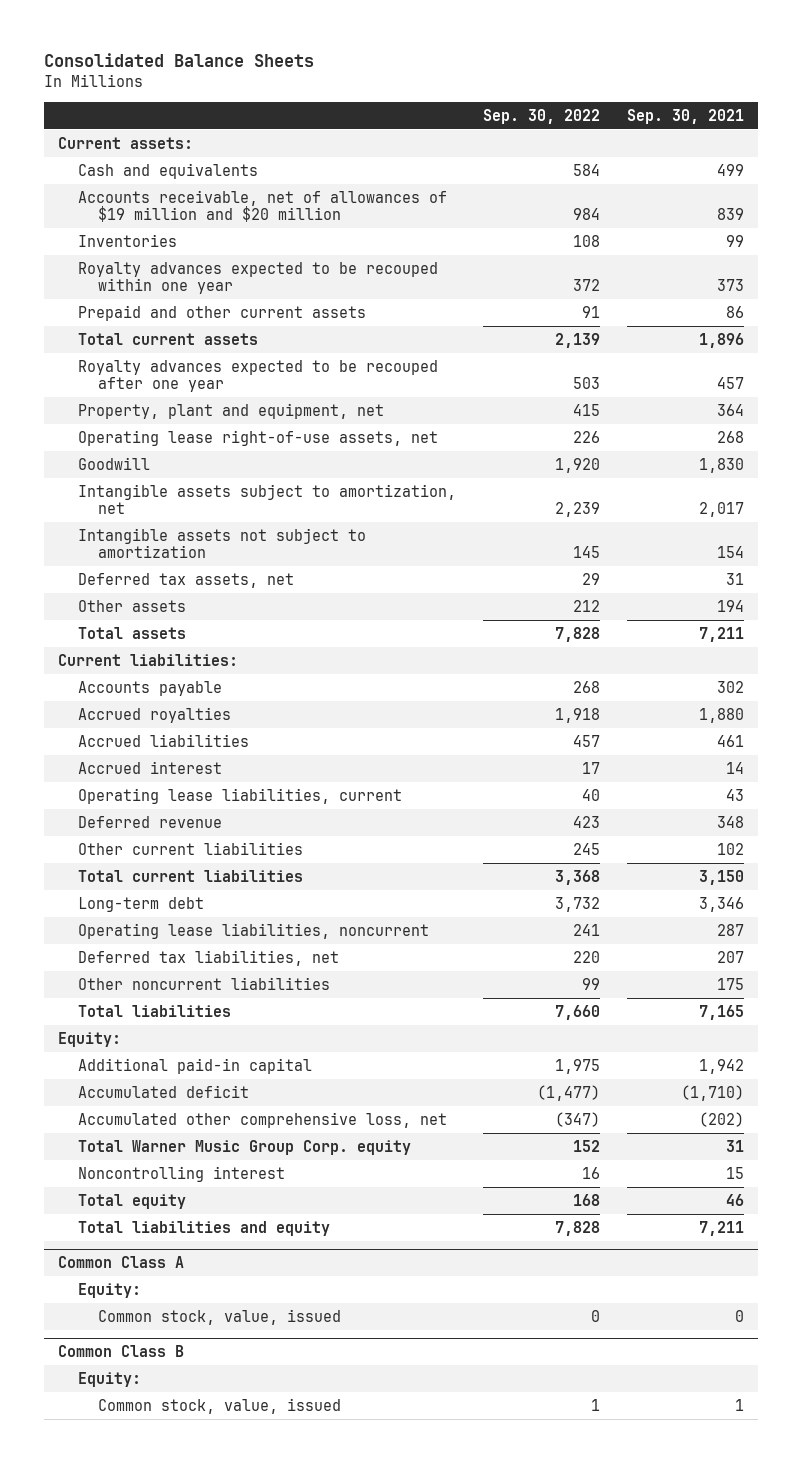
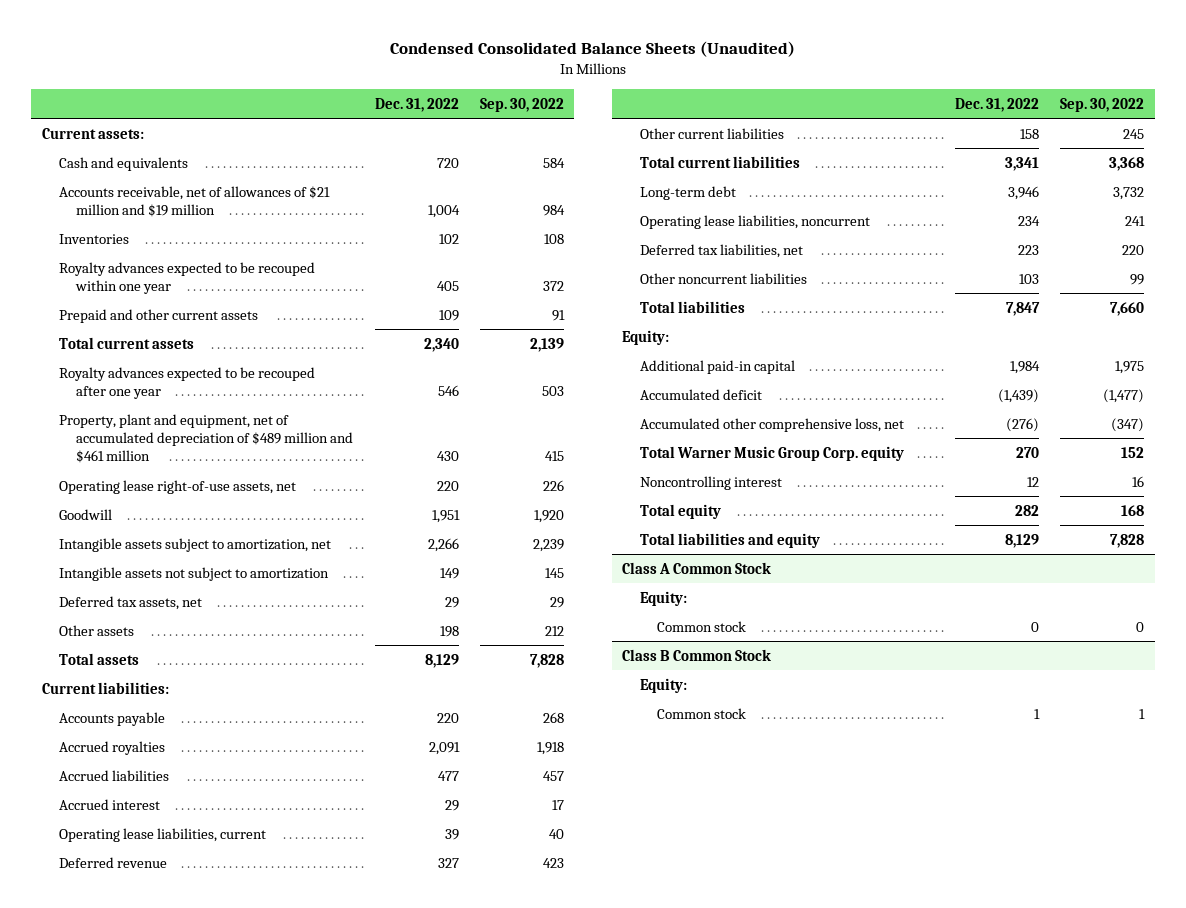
[43,53,314,68] Consolidated Balance Sheets -> [390,41,796,58] Condensed Consolidated Balance Sheets (Unaudited)
[627,108,745,124] Sep. 30, 2021 -> none
none -> [374,97,459,112] Dec. 31, 2022
[77,189,447,223] Accounts receivable, net of allowances of $19 million and $20 million -> [59,185,331,217] Accounts receivable, net of allowances of $21 million and $19 million
[77,402,384,419] Property, plant and equipment, net -> [59,413,354,464] Property, plant and equipment, net of accumulated depreciation of $489 million and $461 million
[57,1256,184,1269] Common Class A -> [622,561,772,574] Class A Common Stock
[97,1308,341,1325] Common stock, value, issued -> [656,620,746,632] Common stock
[57,1345,184,1358] Common Class B -> [622,648,772,661] Class B Common Stock
[97,1397,341,1414] Common stock, value, issued -> [656,707,746,719] Common stock

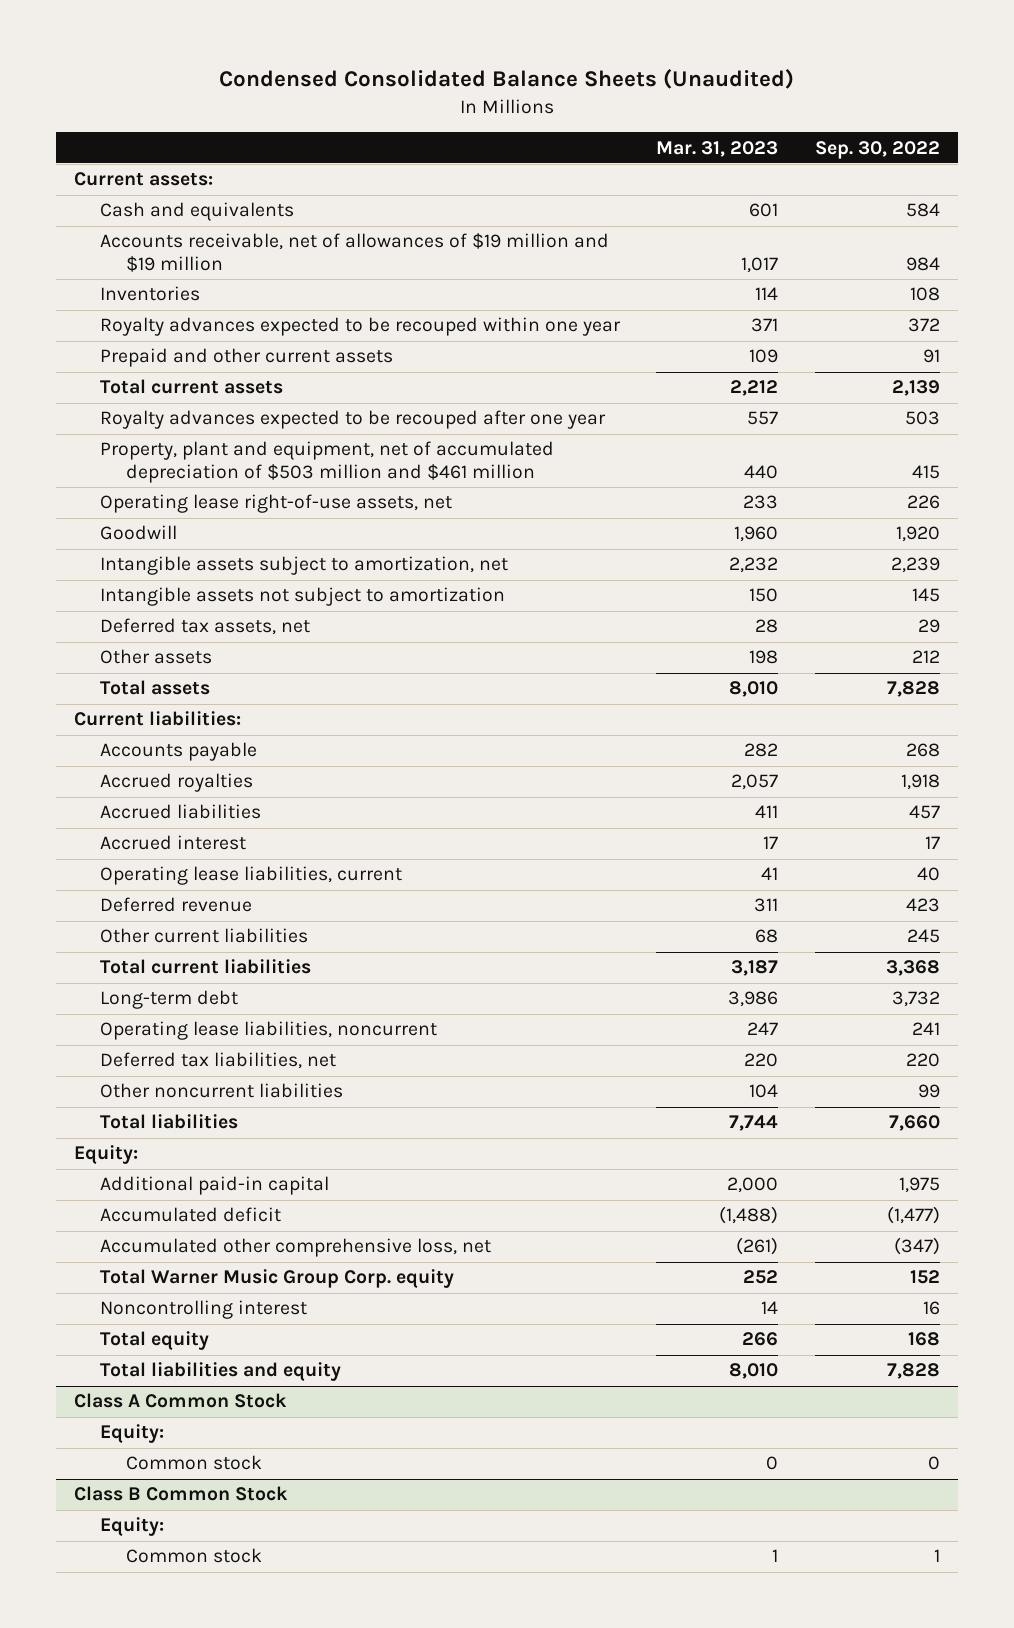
[374,97,459,112] Dec. 31, 2022 -> none
none -> [656,140,779,157] Mar. 31, 2023
[59,185,331,217] Accounts receivable, net of allowances of $21 million and $19 million -> [100,233,610,273] Accounts receivable, net of allowances of $19 million and $19 million
[59,413,354,464] Property, plant and equipment, net of accumulated depreciation of $489 million and $461 million -> [100,441,555,484] Property, plant and equipment, net of accumulated depreciation of $503 million and $461 million

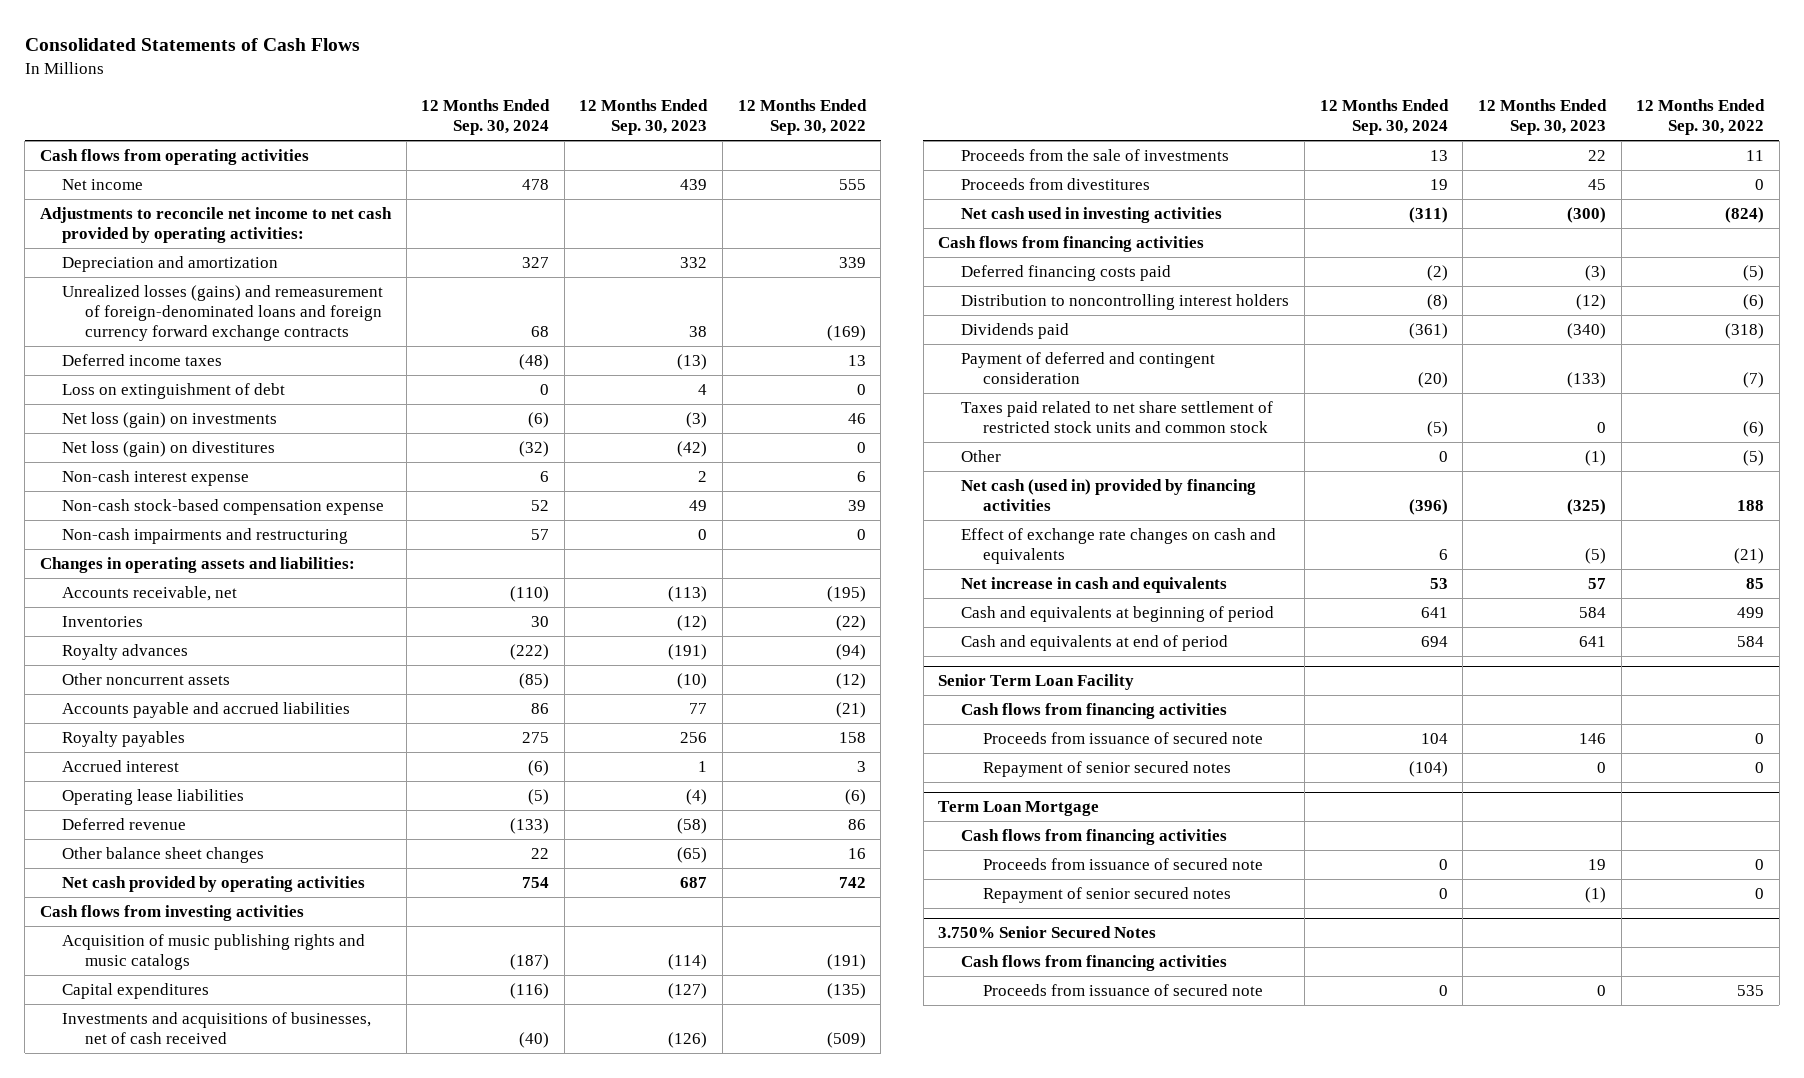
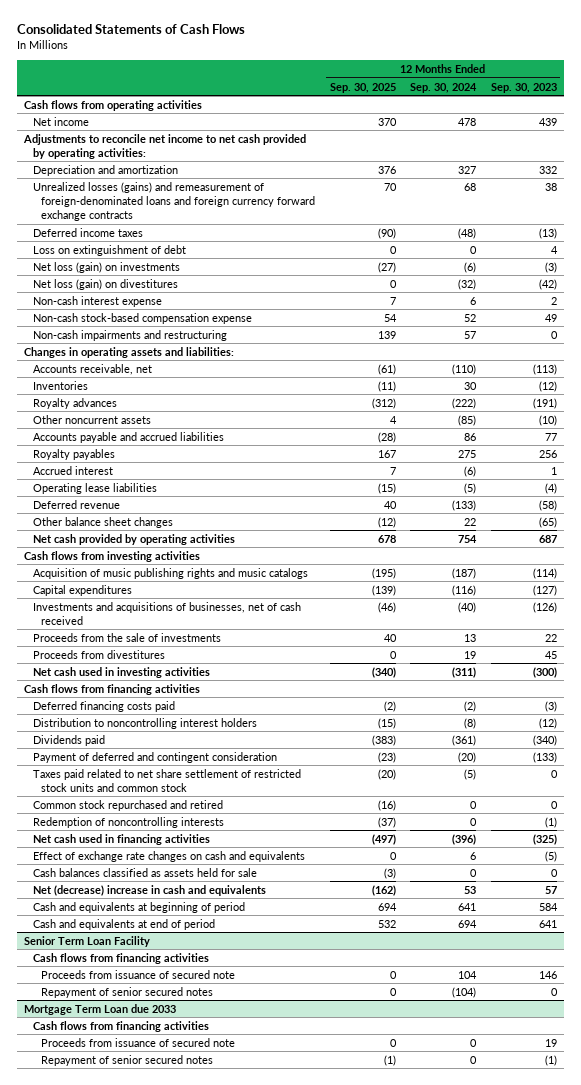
[737,99,867,136] 12 Months Ended Sep. 30, 2022 -> none
none -> [329,82,396,93] Sep. 30, 2025
[960,449,1001,462] Other -> none
none -> [32,799,223,811] Common stock repurchased and retired
none -> [32,816,224,828] Redemption of noncontrolling interests
[960,478,1256,512] Net cash (used in) provided by financing activities -> [32,833,210,845] Net cash used in financing activities
none -> [32,867,257,877] Cash balances classified as assets held for sale
[960,576,1227,593] Net increase in cash and equivalents -> [32,884,266,896] Net (decrease) increase in cash and equivalents
[938,801,1100,817] Term Loan Mortgage -> [24,1003,177,1015] Mortgage Term Loan due 2033
[938,926,1157,939] 3.750% Senior Secured Notes -> none
[960,954,1227,971] Cash flows from financing activities -> none
[983,983,1264,996] Proceeds from issuance of secured note -> none

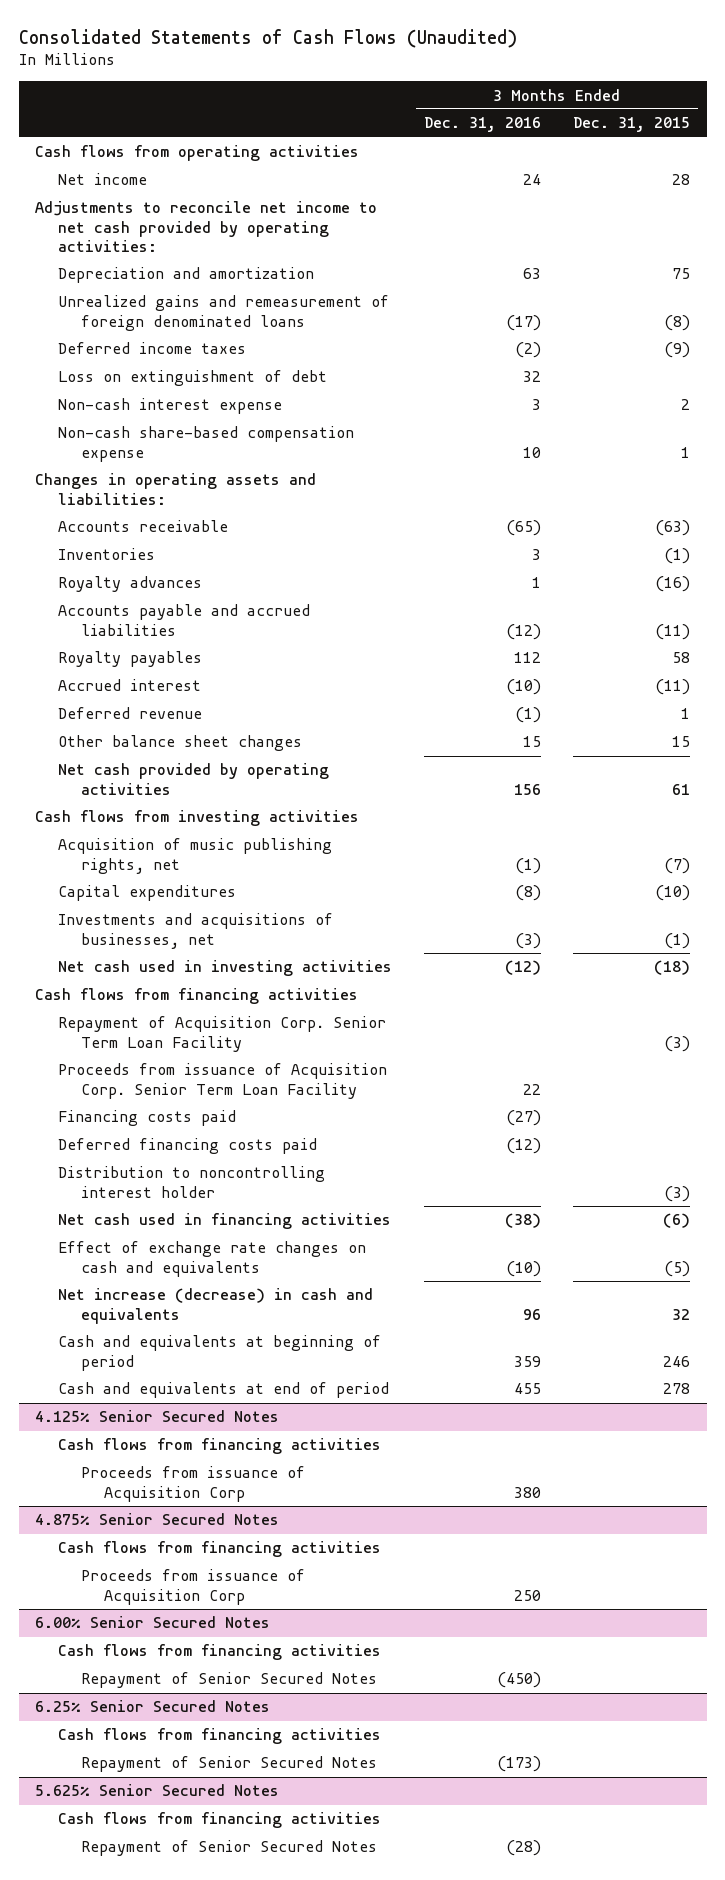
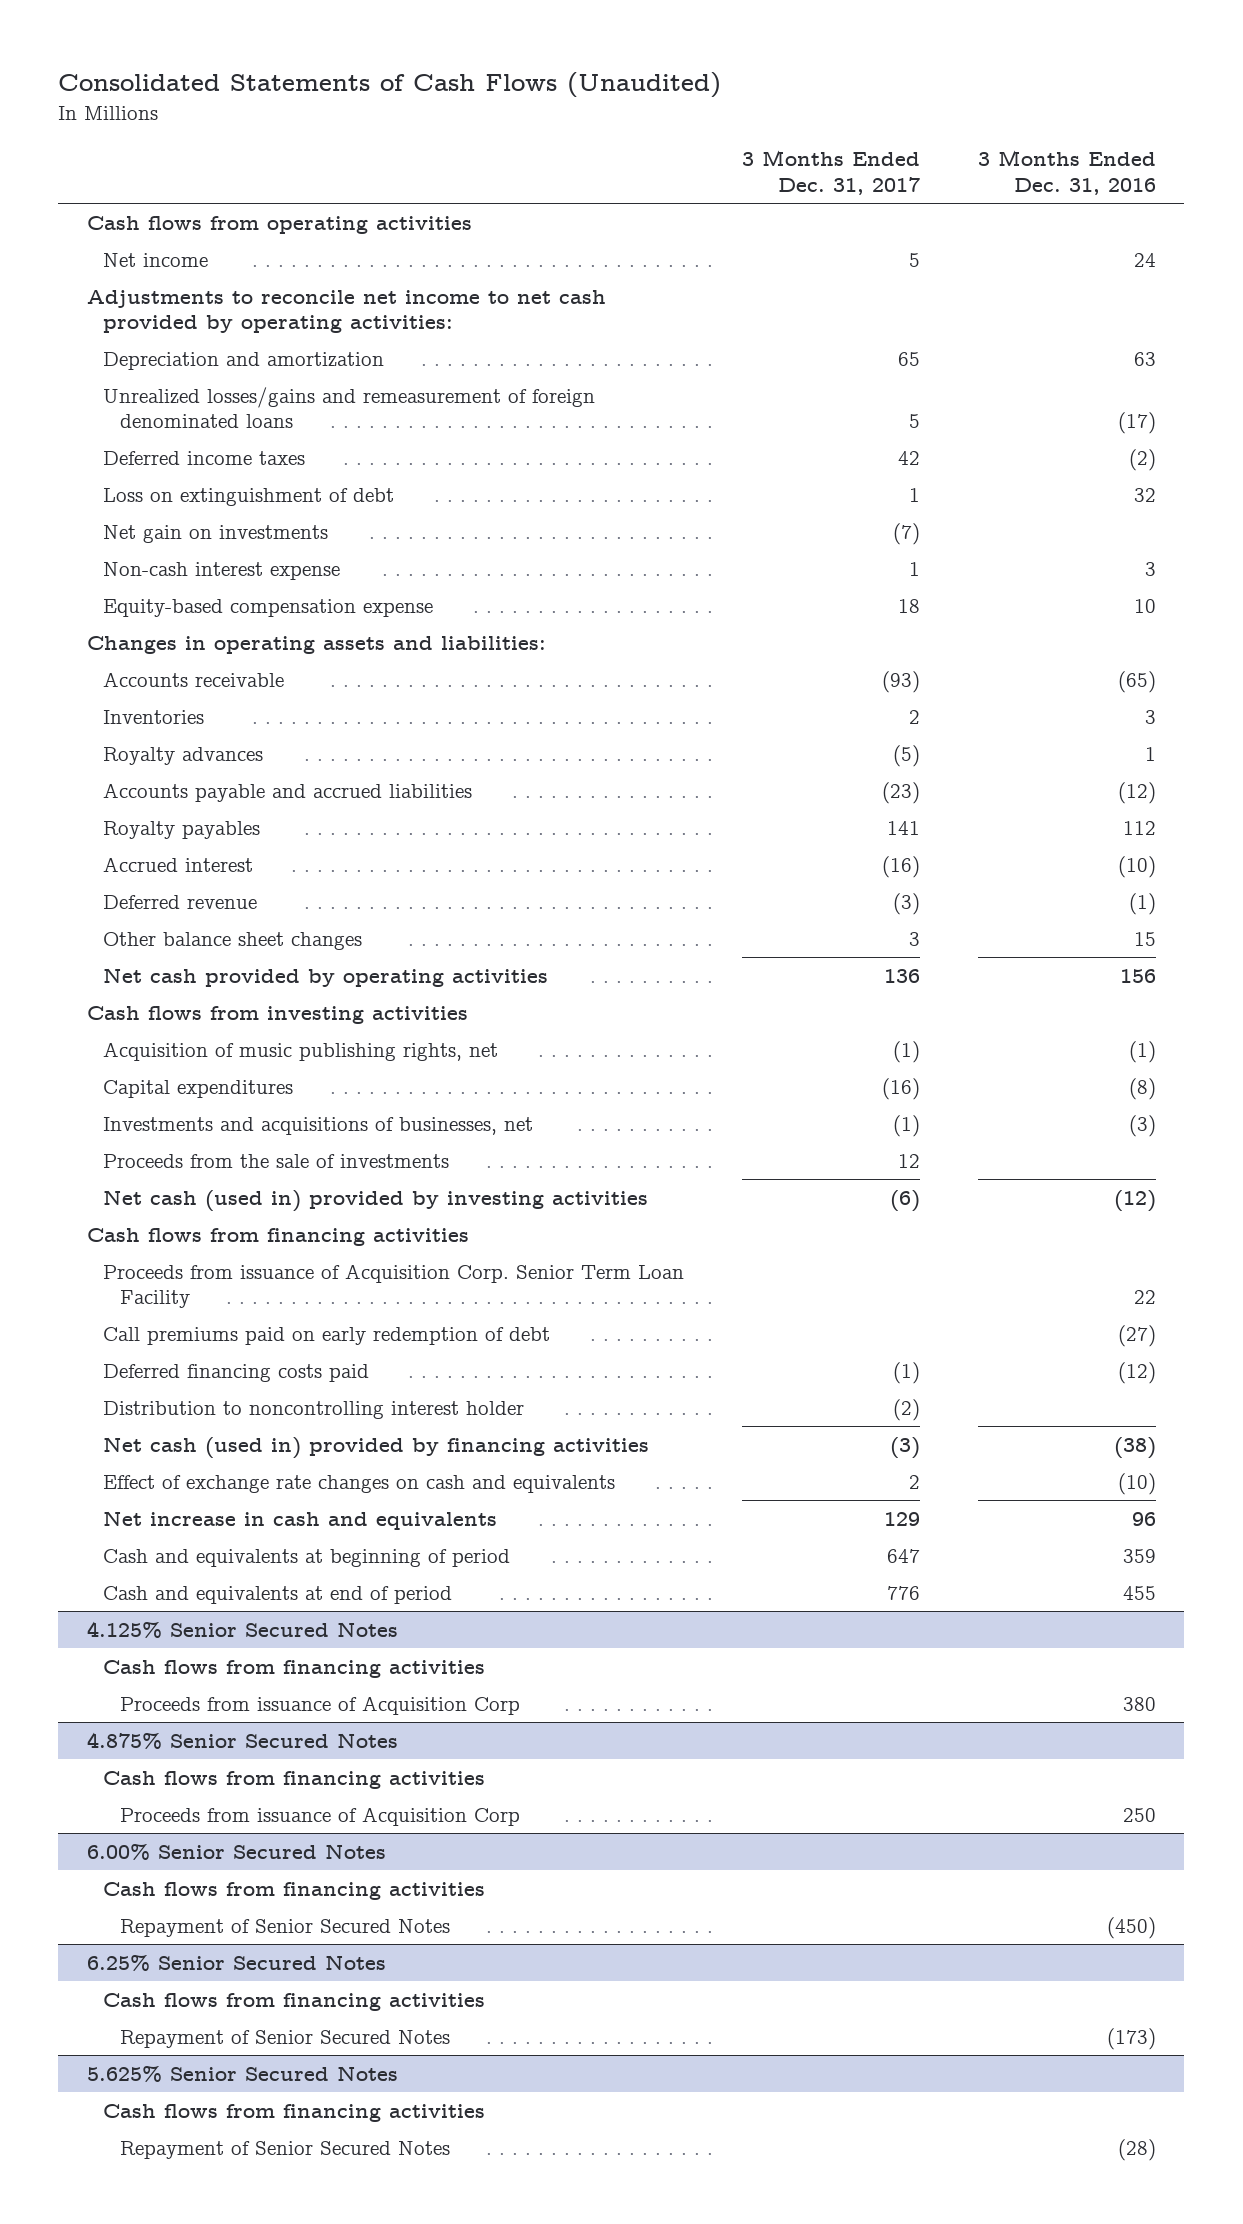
[573,117,691,133] Dec. 31, 2015 -> none
none -> [742,150,921,196] 3 Months Ended Dec. 31, 2017
[57,295,389,331] Unrealized gains and remeasurement of foreign denominated loans -> [103,386,596,429] Unrealized losses/gains and remeasurement of foreign denominated loans
none -> [103,524,329,543] Net gain on investments
[57,426,354,462] Non-cash share-based compensation expense -> none
none -> [103,598,434,617] Equity-based compensation expense
none -> [103,1153,450,1168] Proceeds from the sale of investments
[57,960,392,977] Net cash used in investing activities -> [103,1189,649,1212] Net cash (used in) provided by investing activities
[57,1016,386,1052] Repayment of Acquisition Corp. Senior Term Loan Facility -> none
[57,1110,236,1127] Financing costs paid -> none
none -> [103,1326,551,1345] Call premiums paid on early redemption of debt
[57,1213,391,1230] Net cash used in financing activities -> [103,1436,650,1459] Net cash (used in) provided by financing activities
[57,1288,373,1324] Net increase (decrease) in cash and equivalents -> [103,1510,498,1530] Net increase in cash and equivalents

